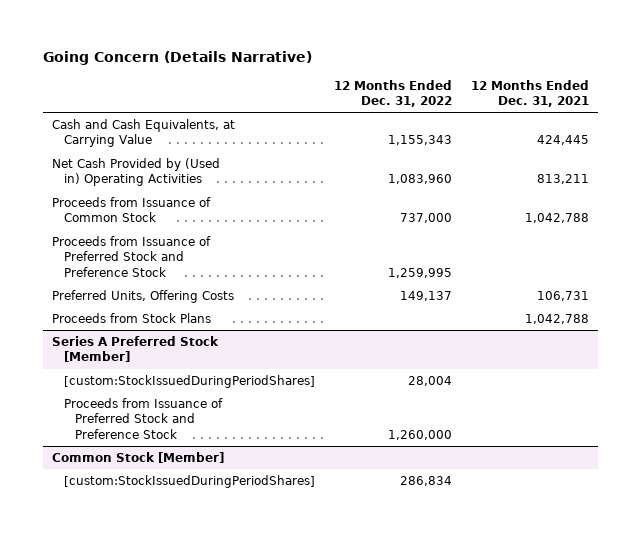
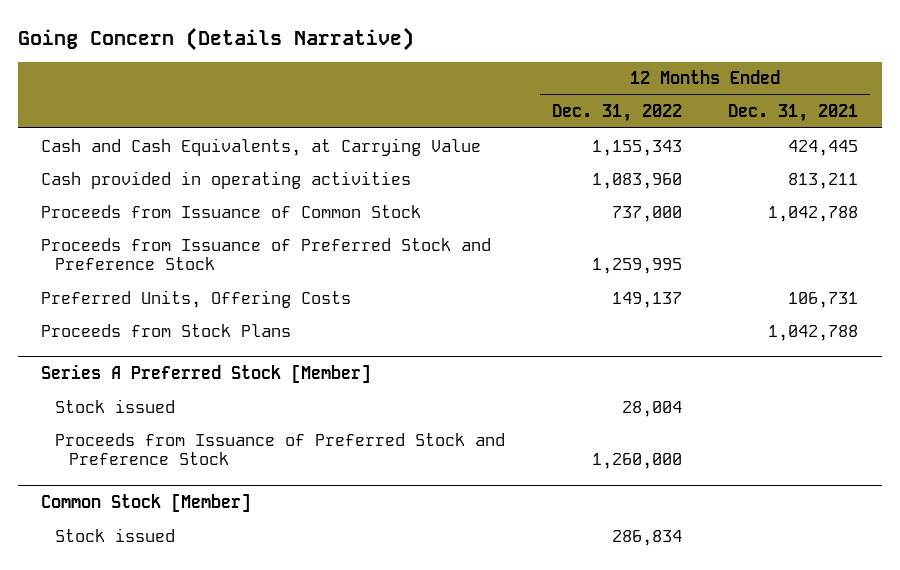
[52,158,221,187] Net Cash Provided by (Used in) Operating Activities -> [41,170,412,189] Cash provided in operating activities
[63,375,315,389] [custom:StockIssuedDuringPeriodShares] -> [54,398,175,413] Stock issued
[63,475,315,489] [custom:StockIssuedDuringPeriodShares] -> [54,527,175,542] Stock issued

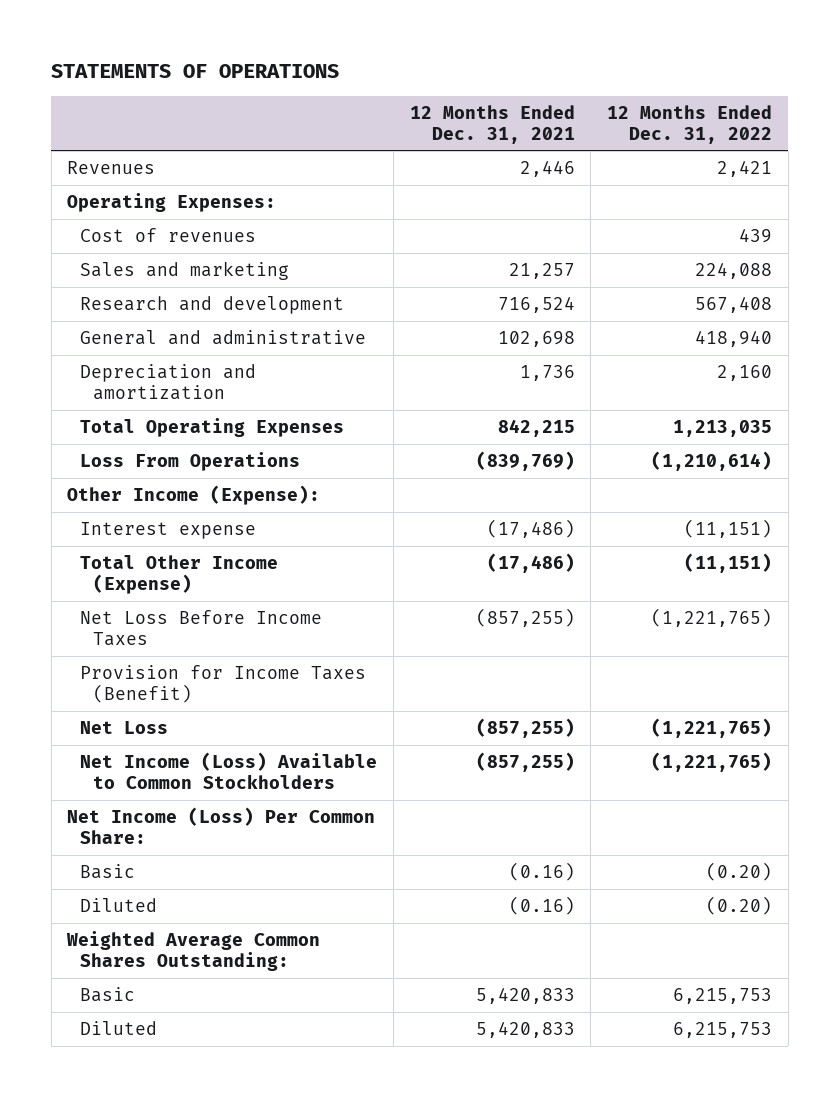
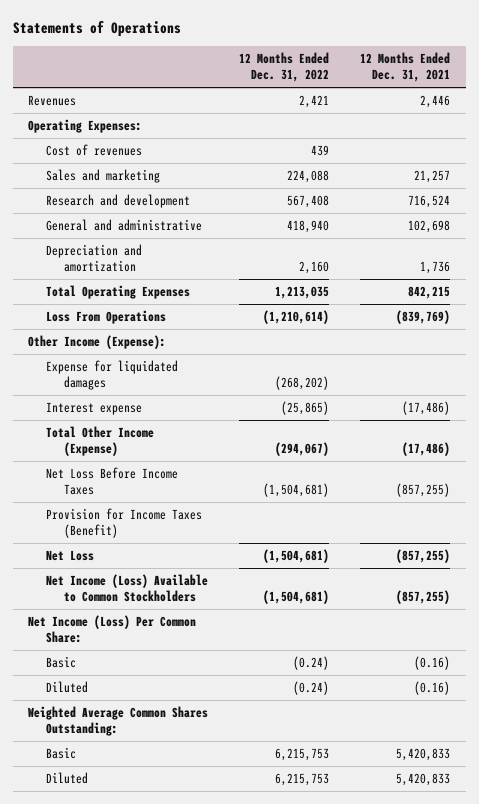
[51,64,340,79] STATEMENTS OF OPERATIONS -> [12,20,181,38] Statements of Operations
none -> [46,360,179,391] Expense for liquidated damages
[684,518,773,538] (11,151) -> [281,401,330,416] (25,865)
[684,552,773,573] (11,151) -> [275,442,330,457] (294,067)
[651,607,773,627] (1,221,765) -> [263,483,330,498] (1,504,681)
[651,717,773,738] (1,221,765) -> [263,549,330,564] (1,504,681)
[651,751,773,772] (1,221,765) -> [263,590,330,605] (1,504,681)
[706,861,773,881] (0.20) -> [293,656,330,671] (0.24)
[706,895,773,915] (0.20) -> [293,681,330,696] (0.24)

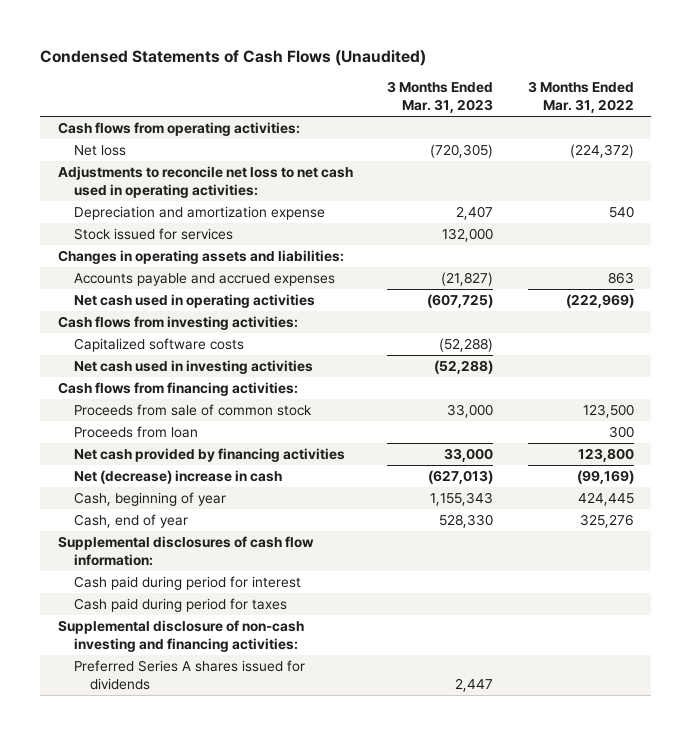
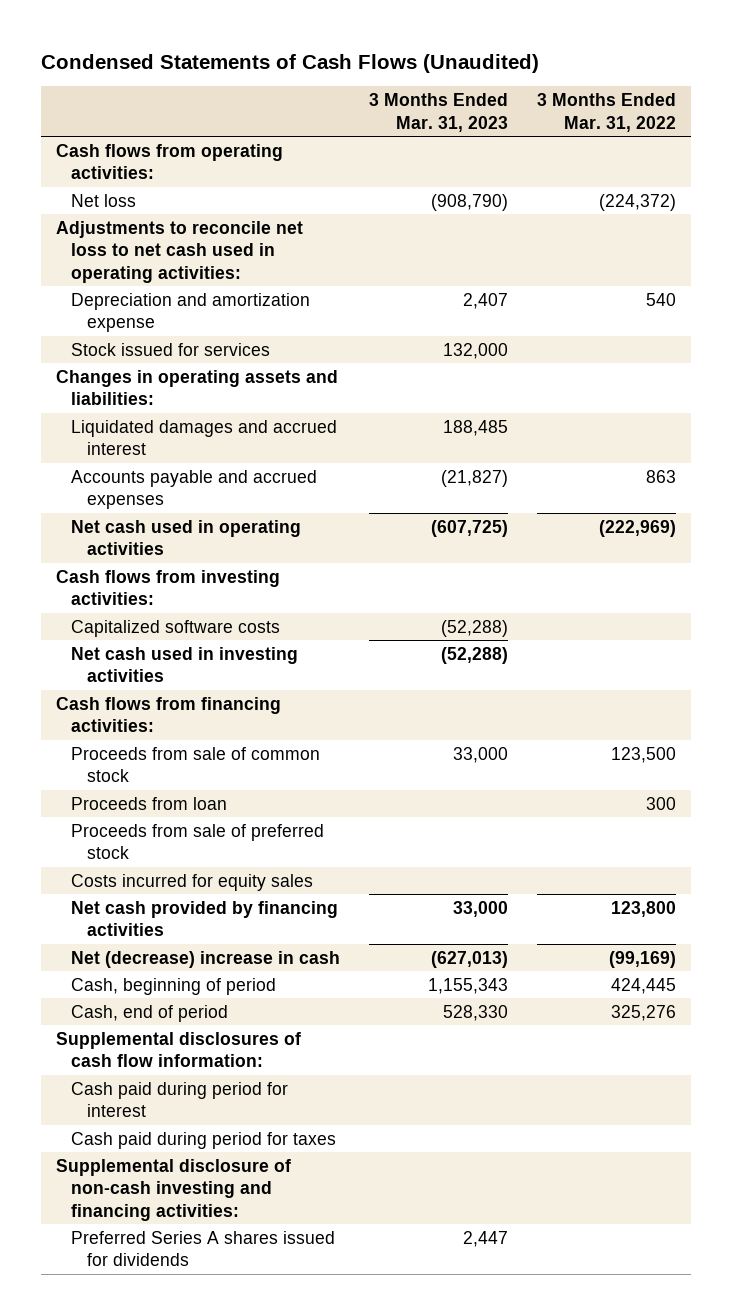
[430,144,494,159] (720,305) -> [431,193,509,211] (908,790)
none -> [71,419,338,456] Liquidated damages and accrued interest
none -> [71,823,325,860] Proceeds from sale of preferred stock
none -> [71,873,314,891] Costs incurred for equity sales
[73,492,226,507] Cash, beginning of year -> [71,977,277,995] Cash, beginning of period
[73,514,188,529] Cash, end of year -> [71,1004,229,1022] Cash, end of period

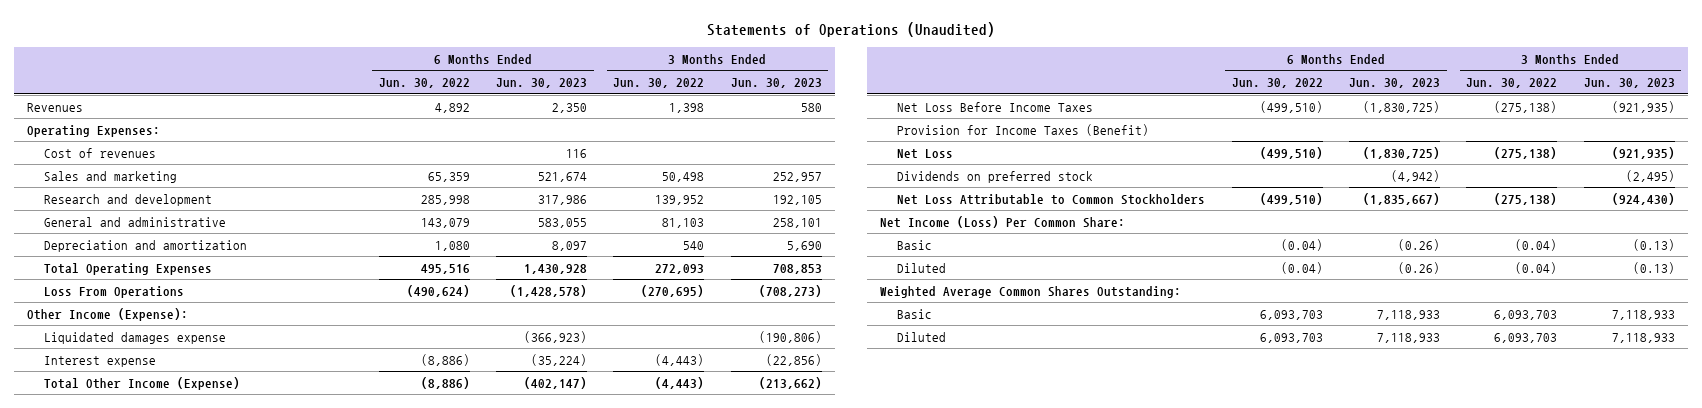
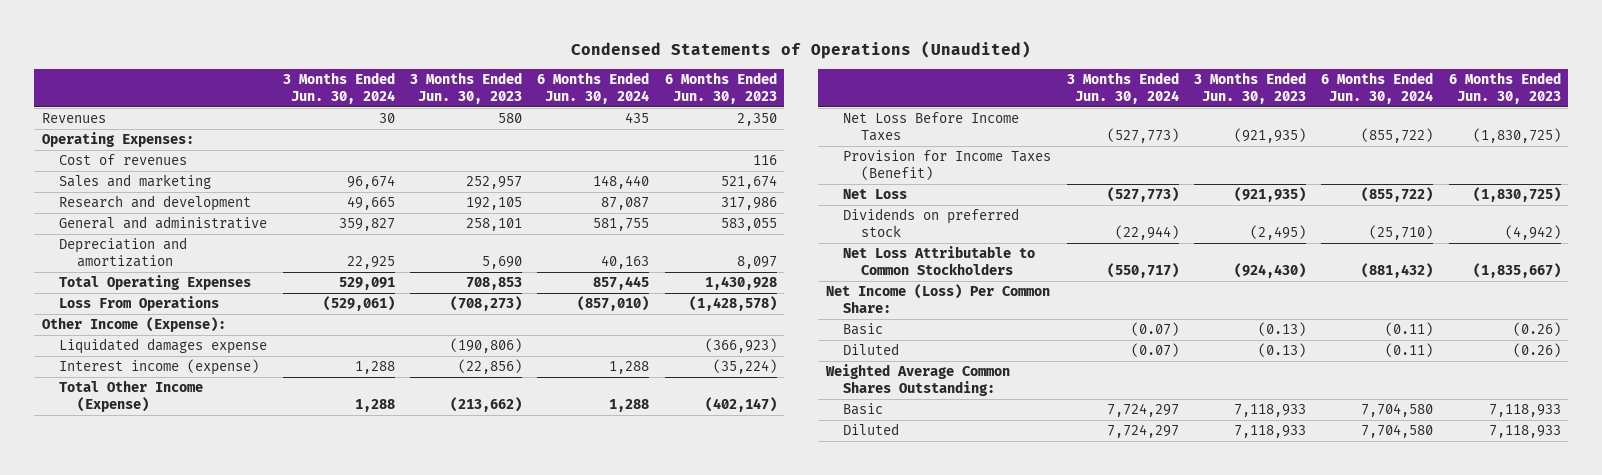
[706,22,995,38] Statements of Operations (Unaudited) -> [571,41,1032,60] Condensed Statements of Operations (Unaudited)
[378,78,470,89] Jun. 30, 2022 -> none
[613,78,705,89] Jun. 30, 2022 -> none
none -> [282,71,395,104] 3 Months Ended Jun. 30, 2024
none -> [537,71,650,104] 6 Months Ended Jun. 30, 2024
[44,355,157,367] Interest expense -> [59,359,260,376] Interest income (expense)

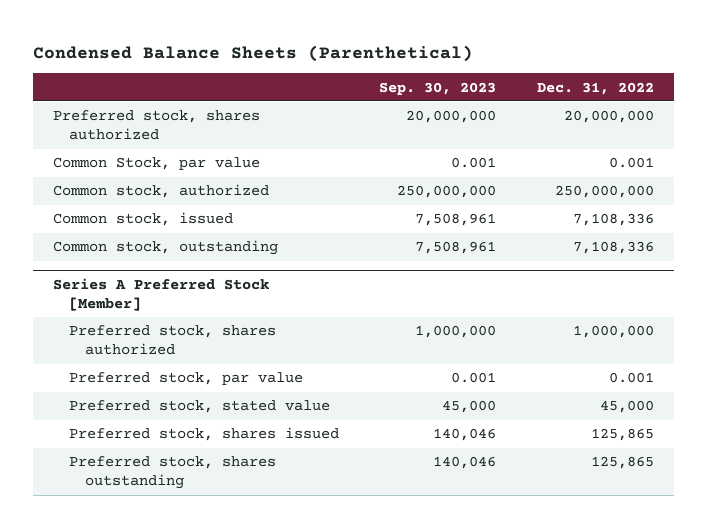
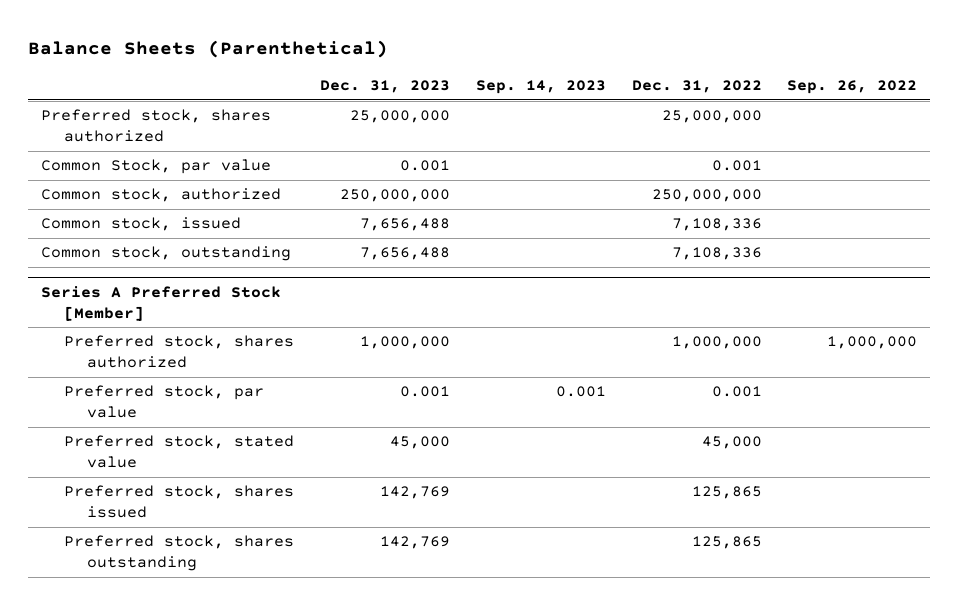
[33,44,474,62] Condensed Balance Sheets (Parenthetical) -> [28,40,389,59] Balance Sheets (Parenthetical)
[379,81,497,95] Sep. 30, 2023 -> none
none -> [320,80,451,94] Dec. 31, 2023
none -> [475,80,606,95] Sep. 14, 2023
none -> [787,80,918,95] Sep. 26, 2022
[563,110,654,124] 20,000,000 -> [661,110,762,124] 25,000,000

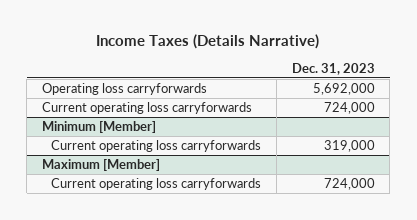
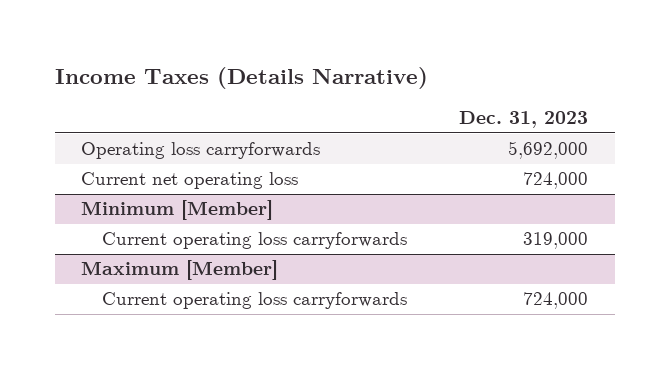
[42,101,253,114] Current operating loss carryforwards -> [81,172,299,190] Current net operating loss

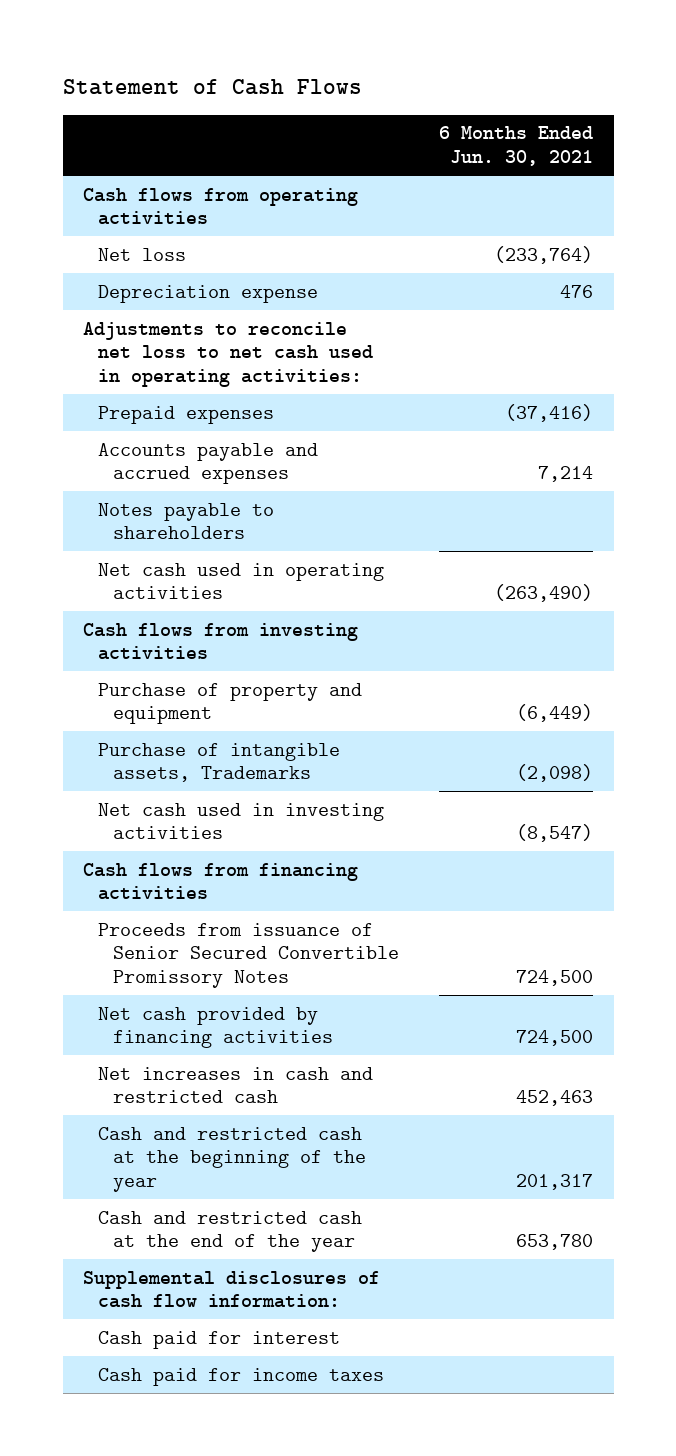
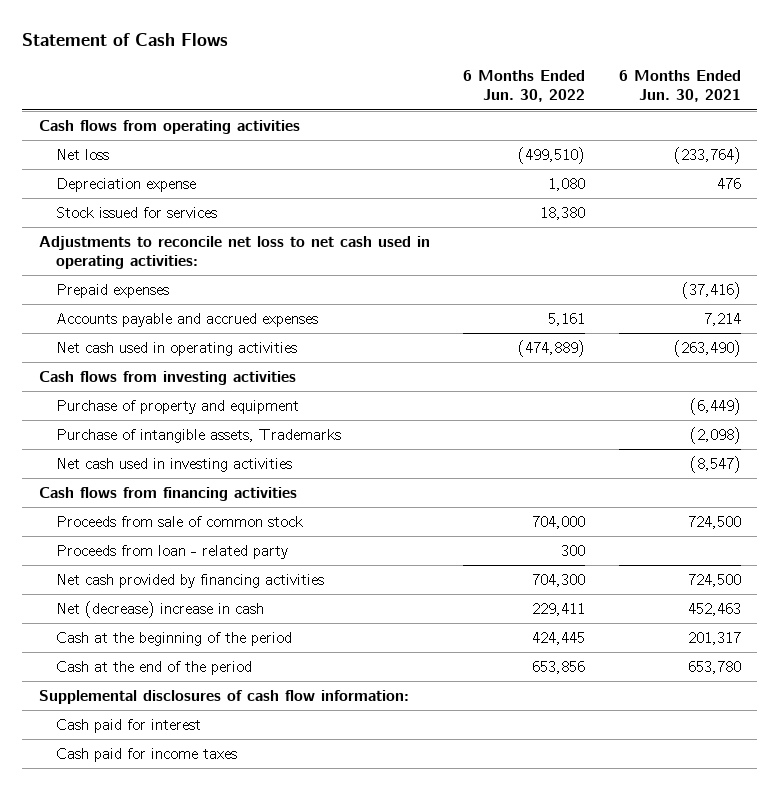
none -> [463,69,586,103] 6 Months Ended Jun. 30, 2022
none -> [56,206,218,218] Stock issued for services
[97,502,274,540] Notes payable to shareholders -> none
[97,922,400,988] Proceeds from issuance of Senior Secured Convertible Promissory Notes -> [56,515,304,527] Proceeds from sale of common stock
none -> [56,544,289,559] Proceeds from loan - related party
[97,1066,373,1104] Net increases in cash and restricted cash -> [56,600,265,618] Net (decrease) increase in cash
[97,1126,367,1192] Cash and restricted cash at the beginning of the year -> [56,631,293,646] Cash at the beginning of the period
[97,1210,362,1253] Cash and restricted cash at the end of the year -> [56,660,253,675] Cash at the end of the period

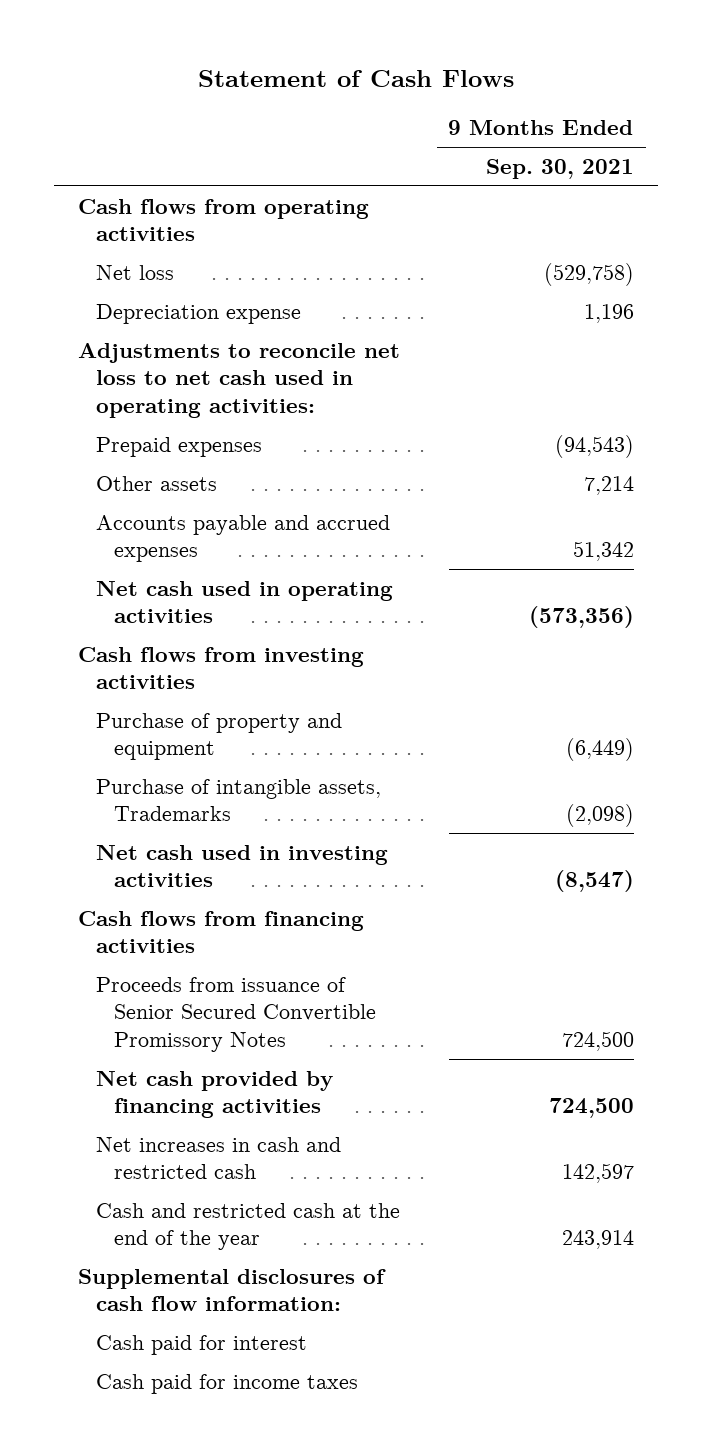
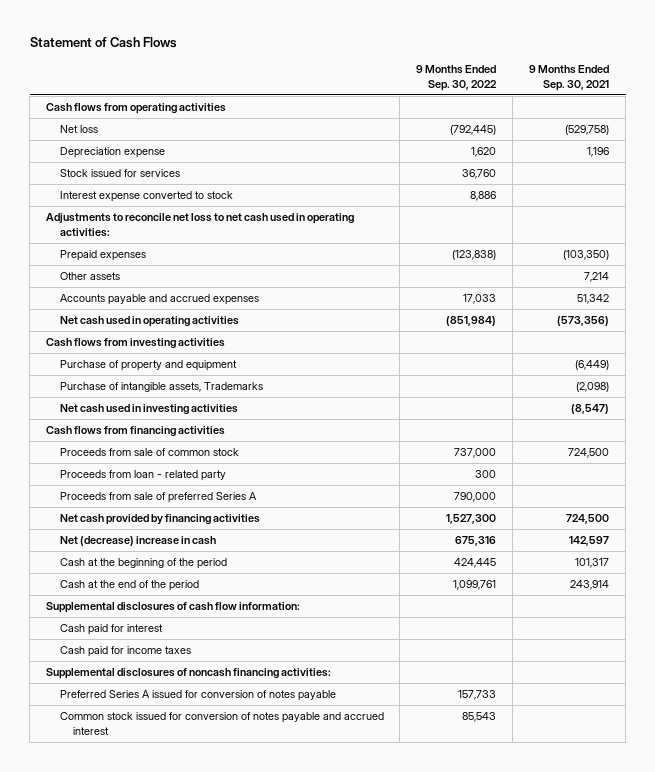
none -> [416,65,498,92] 9 Months Ended Sep. 30, 2022
none -> [59,169,180,178] Stock issued for services
none -> [59,191,233,203] Interest expense converted to stock
[554,434,634,458] (94,543) -> [563,250,610,261] (103,350)
[96,976,376,1052] Proceeds from issuance of Senior Secured Convertible Promissory Notes -> [59,448,239,457] Proceeds from sale of common stock
none -> [59,470,226,482] Proceeds from loan - related party
none -> [59,492,257,504] Proceeds from sale of preferred Series A
[96,1136,342,1180] Net increases in cash and restricted cash -> [59,536,216,547] Net (decrease) increase in cash
none -> [59,558,227,570] Cash at the beginning of the period
[96,1202,401,1251] Cash and restricted cash at the end of the year -> [59,580,199,592] Cash at the end of the period
none -> [46,668,332,680] Supplemental disclosures of noncash financing activities:
none -> [59,690,336,702] Preferred Series A issued for conversion of notes payable
none -> [59,712,384,735] Common stock issued for conversion of notes payable and accrued interest

